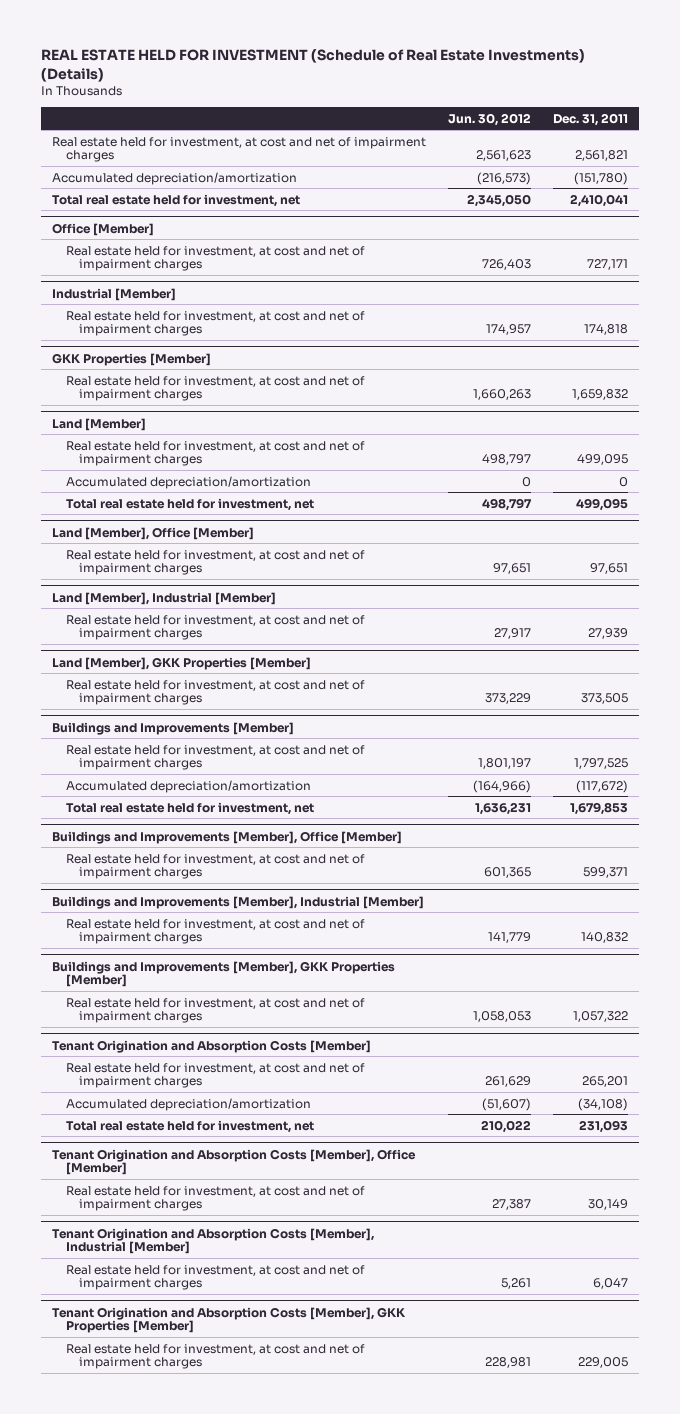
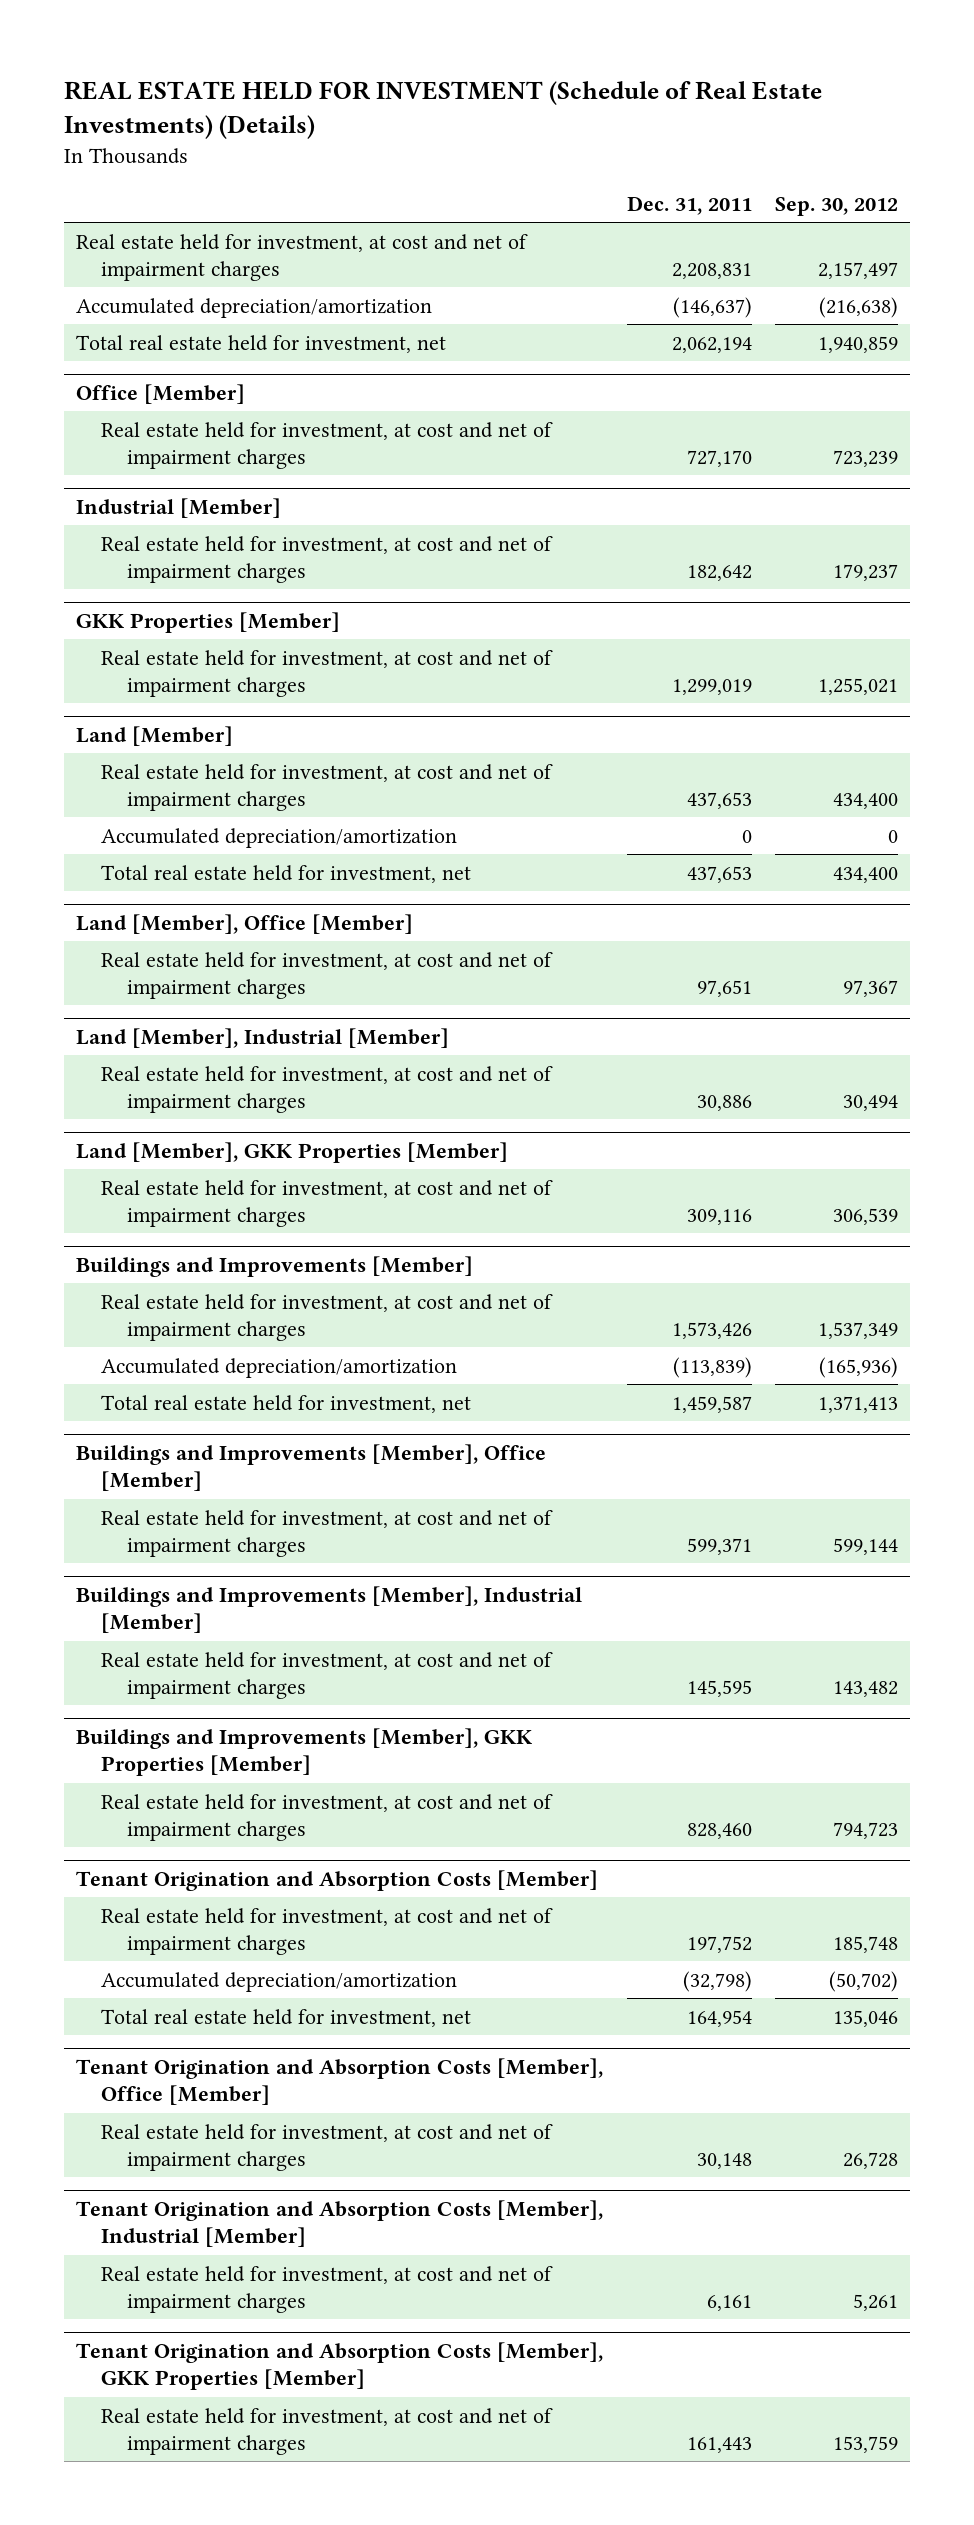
[448,112,532,126] Jun. 30, 2012 -> none
none -> [774,197,898,217] Sep. 30, 2012
[574,150,628,162] 2,561,821 -> [671,262,752,279] 2,208,831
[573,171,628,185] (151,780) -> [672,296,752,318] (146,637)
[569,193,628,207] 2,410,041 -> [671,336,752,353] 2,062,194
[586,259,628,271] 727,171 -> [686,449,752,467] 727,170
[583,324,628,336] 174,818 -> [686,564,752,581] 182,642
[571,389,628,401] 1,659,832 -> [671,678,752,695] 1,299,019
[576,454,628,466] 499,095 -> [686,791,752,809] 437,653
[575,497,628,511] 499,095 -> [686,865,752,883] 437,653
[587,628,628,640] 27,939 -> [696,1094,752,1111] 30,886
[580,693,628,705] 373,505 -> [686,1208,752,1225] 309,116
[573,758,628,770] 1,797,525 -> [671,1321,752,1339] 1,573,426
[575,779,628,793] (117,672) -> [672,1356,752,1378] (113,839)
[569,801,628,815] 1,679,853 -> [671,1395,752,1413] 1,459,587
[580,932,628,944] 140,832 -> [686,1679,752,1697] 145,595
[572,1011,628,1023] 1,057,322 -> [686,1822,752,1839] 828,460
[581,1076,628,1088] 265,201 -> [686,1935,752,1953] 197,752
[577,1097,628,1111] (34,108) -> [682,1970,752,1992] (32,798)
[578,1119,628,1133] 231,093 -> [686,2009,752,2027] 164,954
[587,1199,628,1211] 30,149 -> [696,2152,752,2169] 30,148
[592,1278,628,1290] 6,047 -> [706,2294,752,2311] 6,161
[577,1357,628,1369] 229,005 -> [686,2436,752,2453] 161,443

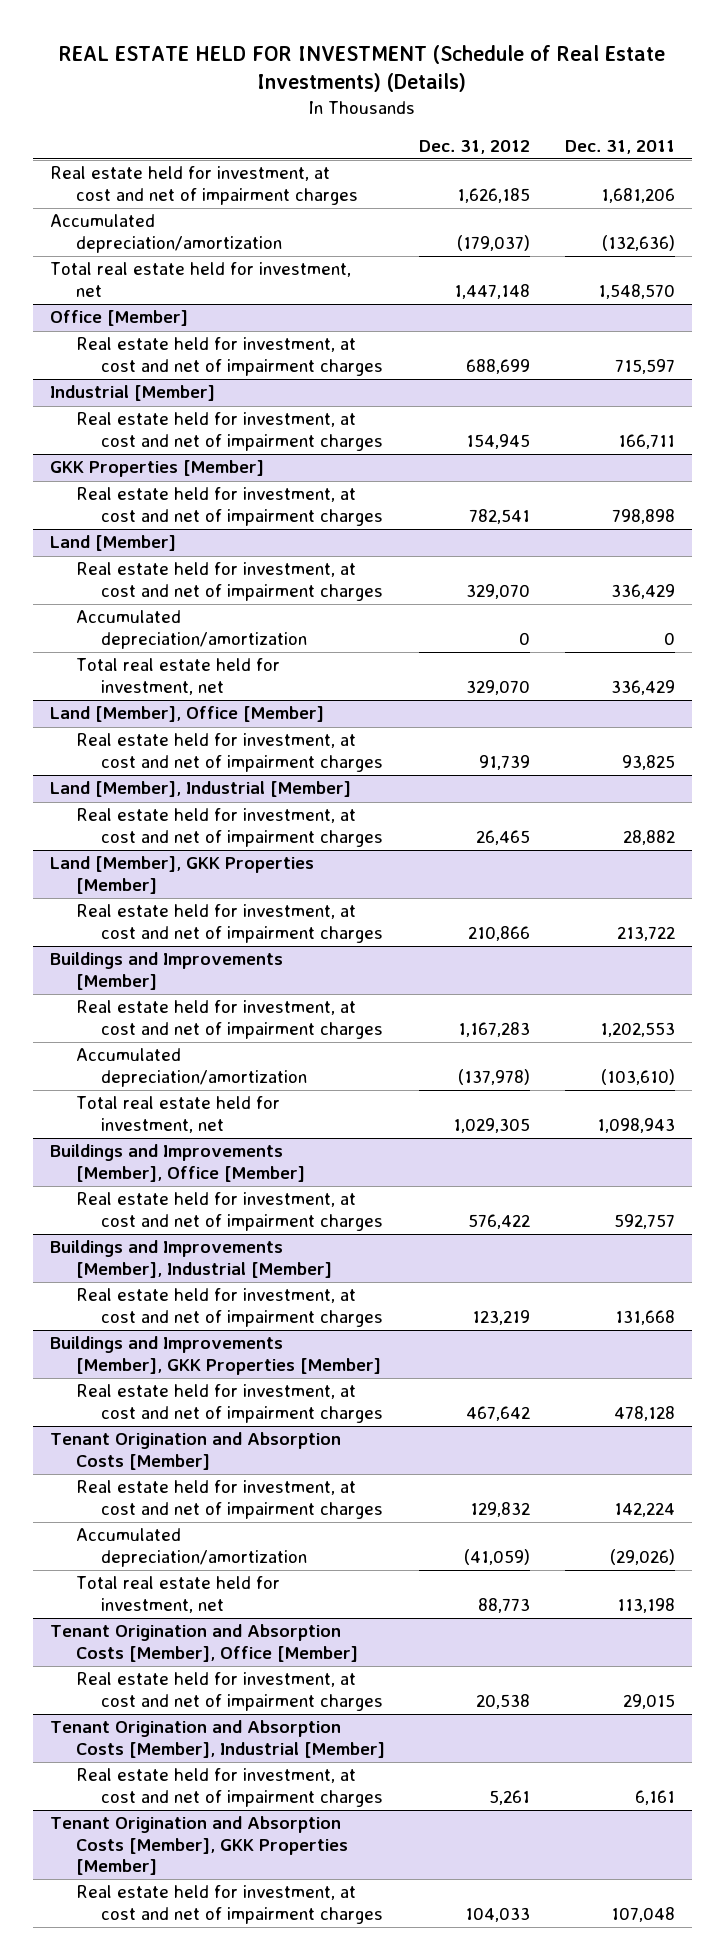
[774,197,898,217] Sep. 30, 2012 -> none
none -> [419,139,531,154] Dec. 31, 2012
[671,262,752,279] 2,208,831 -> [600,187,675,203] 1,681,206
[672,296,752,318] (146,637) -> [601,234,675,251] (132,636)
[671,336,752,353] 2,062,194 -> [597,283,675,299] 1,548,570
[686,449,752,467] 727,170 -> [614,358,675,374] 715,597
[686,564,752,581] 182,642 -> [617,433,675,449] 166,711
[671,678,752,695] 1,299,019 -> [611,508,675,524] 798,898
[686,791,752,809] 437,653 -> [610,583,675,599] 336,429
[686,865,752,883] 437,653 -> [610,679,675,695] 336,429
[696,979,752,997] 97,651 -> [621,754,675,770] 93,825
[696,1094,752,1111] 30,886 -> [622,829,675,845] 28,882
[686,1208,752,1225] 309,116 -> [616,925,675,941] 213,722
[671,1321,752,1339] 1,573,426 -> [599,1021,675,1037] 1,202,553
[672,1356,752,1378] (113,839) -> [600,1068,675,1085] (103,610)
[671,1395,752,1413] 1,459,587 -> [596,1117,675,1133] 1,098,943
[686,1537,752,1555] 599,371 -> [613,1213,675,1229] 592,757
[686,1679,752,1697] 145,595 -> [614,1309,675,1325] 131,668
[686,1822,752,1839] 828,460 -> [613,1405,675,1421] 478,128
[686,1935,752,1953] 197,752 -> [613,1501,675,1517] 142,224
[682,1970,752,1992] (32,798) -> [609,1548,675,1565] (29,026)
[686,2009,752,2027] 164,954 -> [616,1597,675,1613] 113,198
[696,2152,752,2169] 30,148 -> [622,1693,675,1709] 29,015
[686,2436,752,2453] 161,443 -> [610,1906,675,1922] 107,048

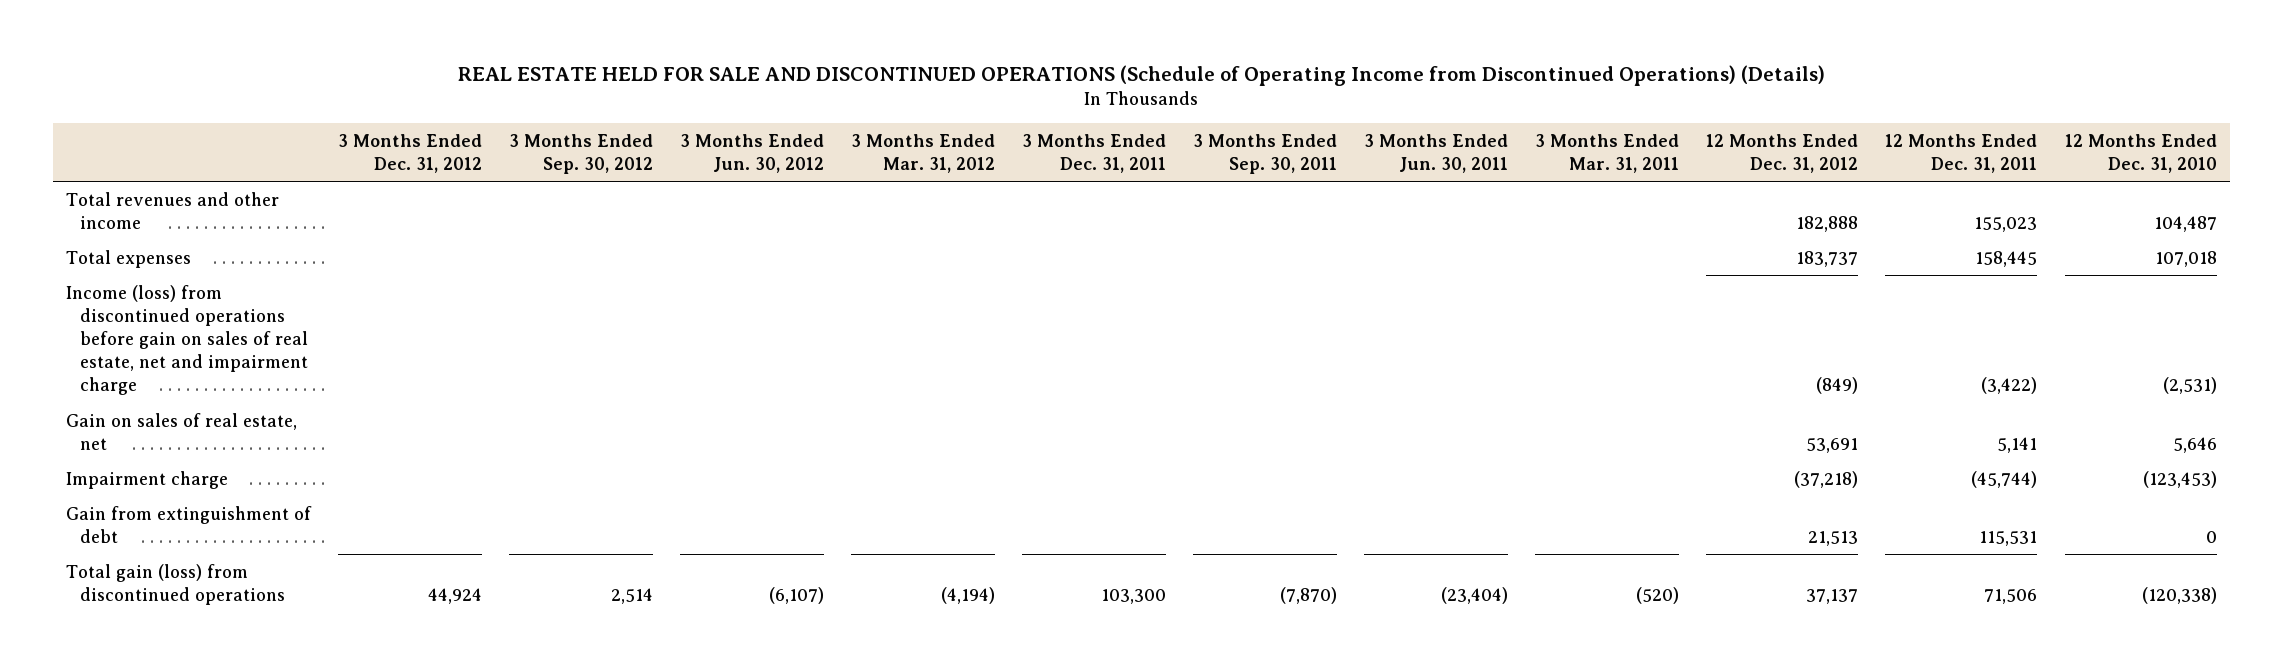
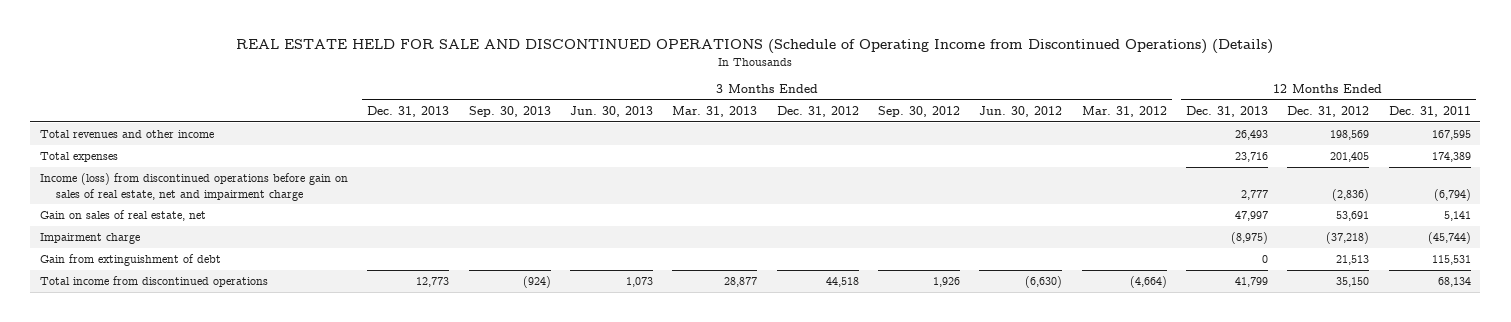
[1022,133,1167,173] 3 Months Ended Dec. 31, 2011 -> none
[1193,133,1338,174] 3 Months Ended Sep. 30, 2011 -> none
[1364,133,1509,173] 3 Months Ended Jun. 30, 2011 -> none
[1535,133,1680,173] 3 Months Ended Mar. 31, 2011 -> none
[2064,133,2217,173] 12 Months Ended Dec. 31, 2010 -> none
none -> [367,105,450,117] Dec. 31, 2013
none -> [468,105,551,117] Sep. 30, 2013
none -> [569,105,653,117] Jun. 30, 2013
none -> [672,105,758,117] Mar. 31, 2013
none -> [1186,105,1269,117] Dec. 31, 2013
[1796,215,1859,232] 182,888 -> [1330,130,1370,141] 198,569
[1974,216,2038,232] 155,023 -> [1431,130,1471,141] 167,595
[1796,250,1859,267] 183,737 -> [1330,152,1370,163] 201,405
[1975,250,2038,267] 158,445 -> [1431,152,1471,163] 174,389
[1816,377,1859,395] (849) -> [1332,188,1370,201] (2,836)
[1981,377,2038,395] (3,422) -> [1433,188,1471,201] (6,794)
[66,563,286,605] Total gain (loss) from discontinued operations -> [39,276,268,288] Total income from discontinued operations
[428,587,483,604] 44,924 -> [825,277,859,288] 44,518
[611,587,654,604] 2,514 -> [933,277,961,288] 1,926
[769,586,825,604] (6,107) -> [1025,276,1063,289] (6,630)
[941,586,996,604] (4,194) -> [1129,276,1167,289] (4,664)
[1806,588,1859,604] 37,137 -> [1336,277,1370,288] 35,150
[1984,588,2038,604] 71,506 -> [1437,277,1471,288] 68,134

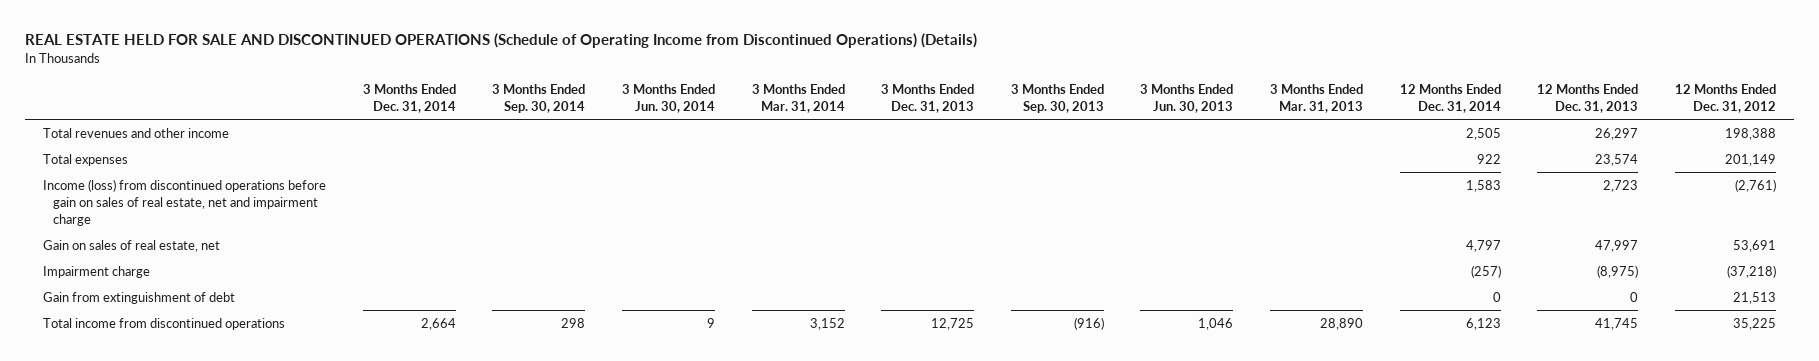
[776,105,859,117] Dec. 31, 2012 -> none
[878,105,961,117] Sep. 30, 2012 -> none
[979,105,1063,117] Jun. 30, 2012 -> none
[1081,105,1167,117] Mar. 31, 2012 -> none
[1388,105,1471,117] Dec. 31, 2011 -> none
none -> [362,83,456,113] 3 Months Ended Dec. 31, 2014
none -> [492,83,586,113] 3 Months Ended Sep. 30, 2014
none -> [622,83,716,113] 3 Months Ended Jun. 30, 2014
none -> [751,83,845,113] 3 Months Ended Mar. 31, 2014
none -> [1399,83,1501,113] 12 Months Ended Dec. 31, 2014
[1235,130,1269,141] 26,493 -> [1595,127,1639,140] 26,297
[1330,130,1370,141] 198,569 -> [1724,127,1776,140] 198,388
[1235,152,1269,163] 23,716 -> [1595,153,1639,166] 23,574
[1330,152,1370,163] 201,405 -> [1724,153,1776,166] 201,149
[1241,189,1269,200] 2,777 -> [1603,179,1639,192] 2,723
[1332,188,1370,201] (2,836) -> [1734,178,1776,192] (2,761)
[416,277,450,288] 12,773 -> [931,317,975,330] 12,725
[522,276,551,289] (924) -> [1073,316,1104,330] (916)
[625,277,653,288] 1,073 -> [1198,317,1234,330] 1,046
[724,277,758,288] 28,877 -> [1320,317,1364,330] 28,890
[1235,277,1269,288] 41,799 -> [1595,317,1639,330] 41,745
[1336,277,1370,288] 35,150 -> [1732,317,1776,330] 35,225

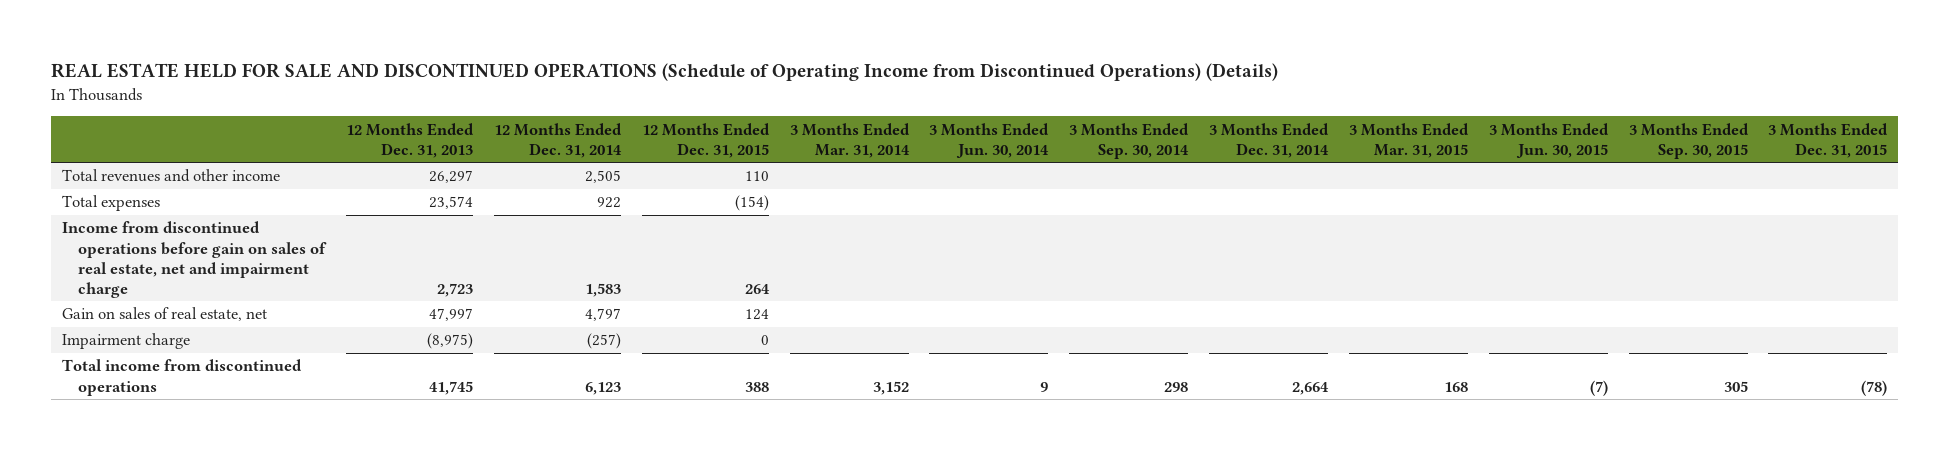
[881,83,975,113] 3 Months Ended Dec. 31, 2013 -> none
[1010,83,1104,113] 3 Months Ended Sep. 30, 2013 -> none
[1140,83,1234,113] 3 Months Ended Jun. 30, 2013 -> none
[1270,83,1364,113] 3 Months Ended Mar. 31, 2013 -> none
[1674,83,1776,113] 12 Months Ended Dec. 31, 2012 -> none
none -> [641,122,770,158] 12 Months Ended Dec. 31, 2015
none -> [1348,122,1469,158] 3 Months Ended Mar. 31, 2015
none -> [1488,122,1609,158] 3 Months Ended Jun. 30, 2015
none -> [1628,122,1749,159] 3 Months Ended Sep. 30, 2015
none -> [1768,122,1889,158] 3 Months Ended Dec. 31, 2015
[43,178,327,226] Income (loss) from discontinued operations before gain on sales of real estate, net and impairment charge -> [61,221,328,298] Income from discontinued operations before gain on sales of real estate, net and impairment charge
[43,291,236,304] Gain from extinguishment of debt -> none

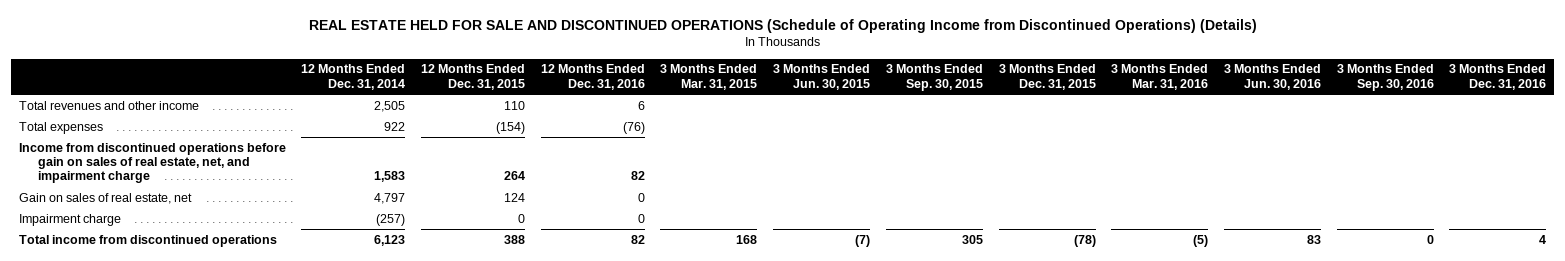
[346,122,475,158] 12 Months Ended Dec. 31, 2013 -> none
[789,122,910,158] 3 Months Ended Mar. 31, 2014 -> none
[929,122,1050,158] 3 Months Ended Jun. 30, 2014 -> none
[1069,122,1190,159] 3 Months Ended Sep. 30, 2014 -> none
[1209,122,1330,158] 3 Months Ended Dec. 31, 2014 -> none
none -> [540,64,645,90] 12 Months Ended Dec. 31, 2016
none -> [1111,64,1209,90] 3 Months Ended Mar. 31, 2016
none -> [1224,64,1322,90] 3 Months Ended Jun. 30, 2016
none -> [1336,64,1434,91] 3 Months Ended Sep. 30, 2016
none -> [1449,64,1547,90] 3 Months Ended Dec. 31, 2016
[61,221,328,298] Income from discontinued operations before gain on sales of real estate, net and impairment charge -> [18,142,286,184] Income from discontinued operations before gain on sales of real estate, net, and impairment charge

